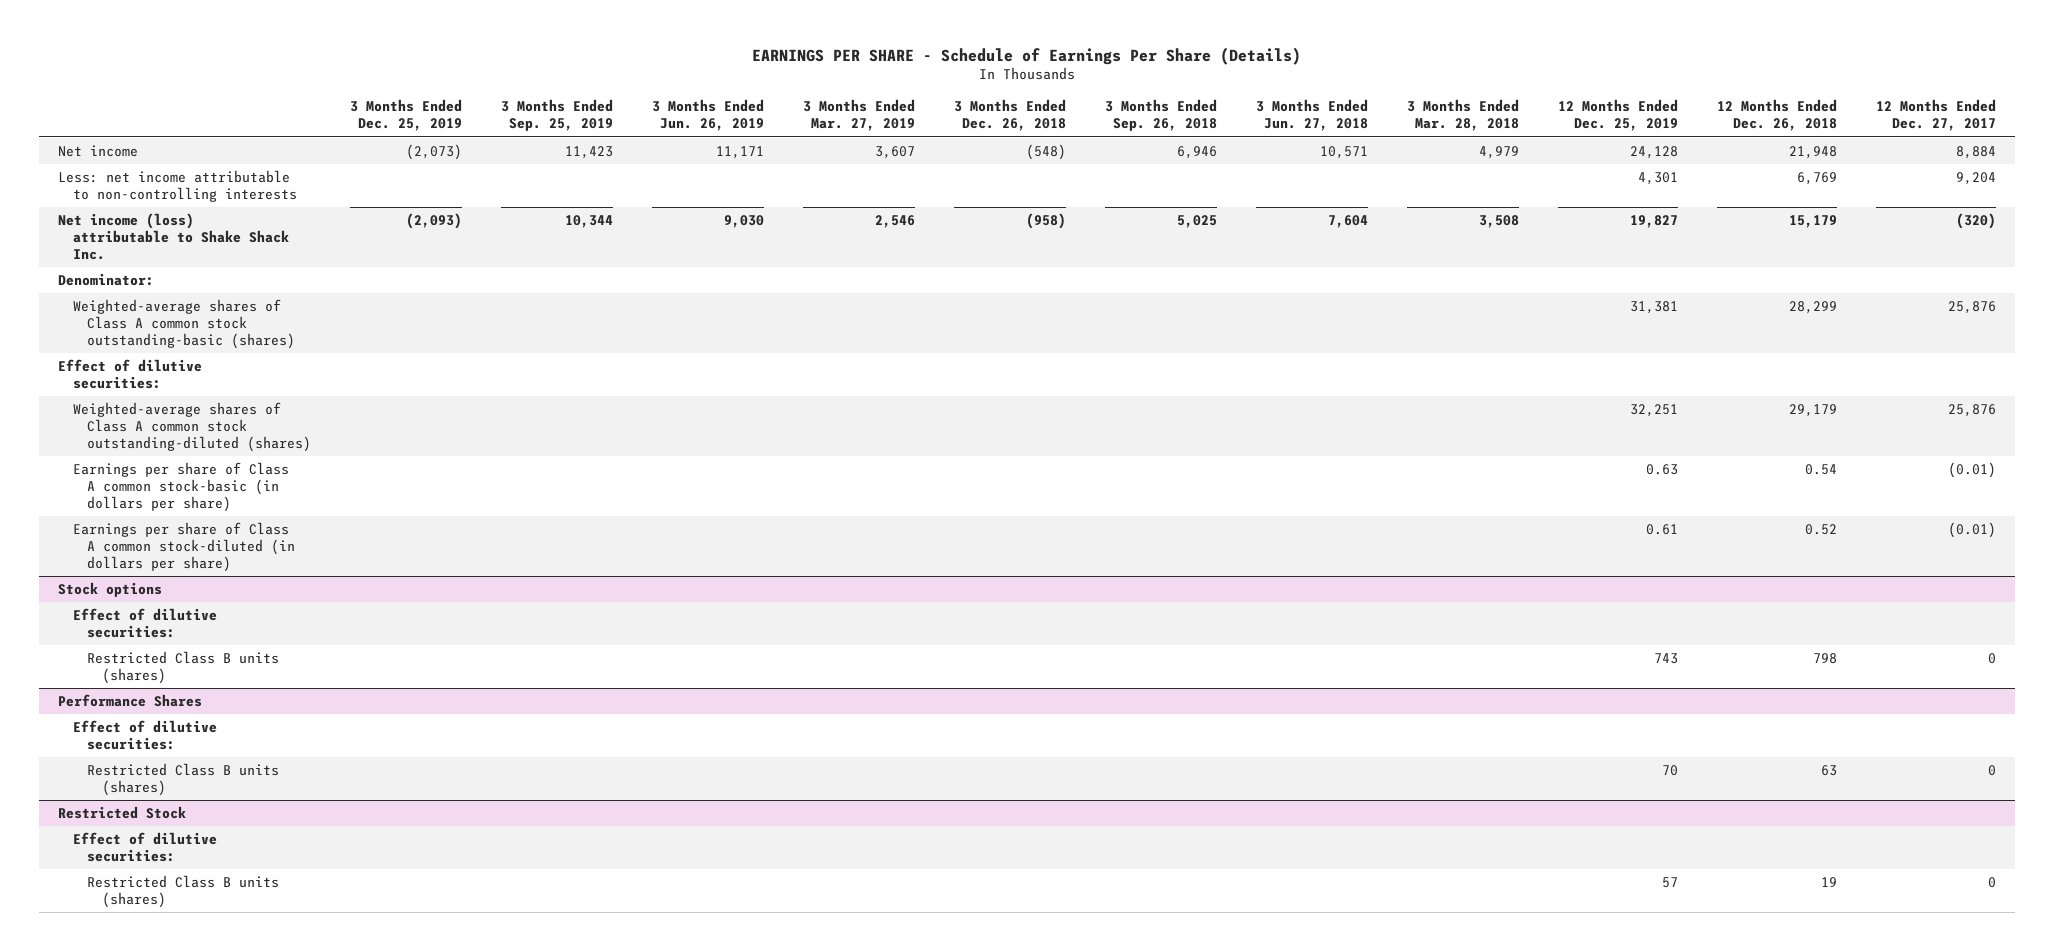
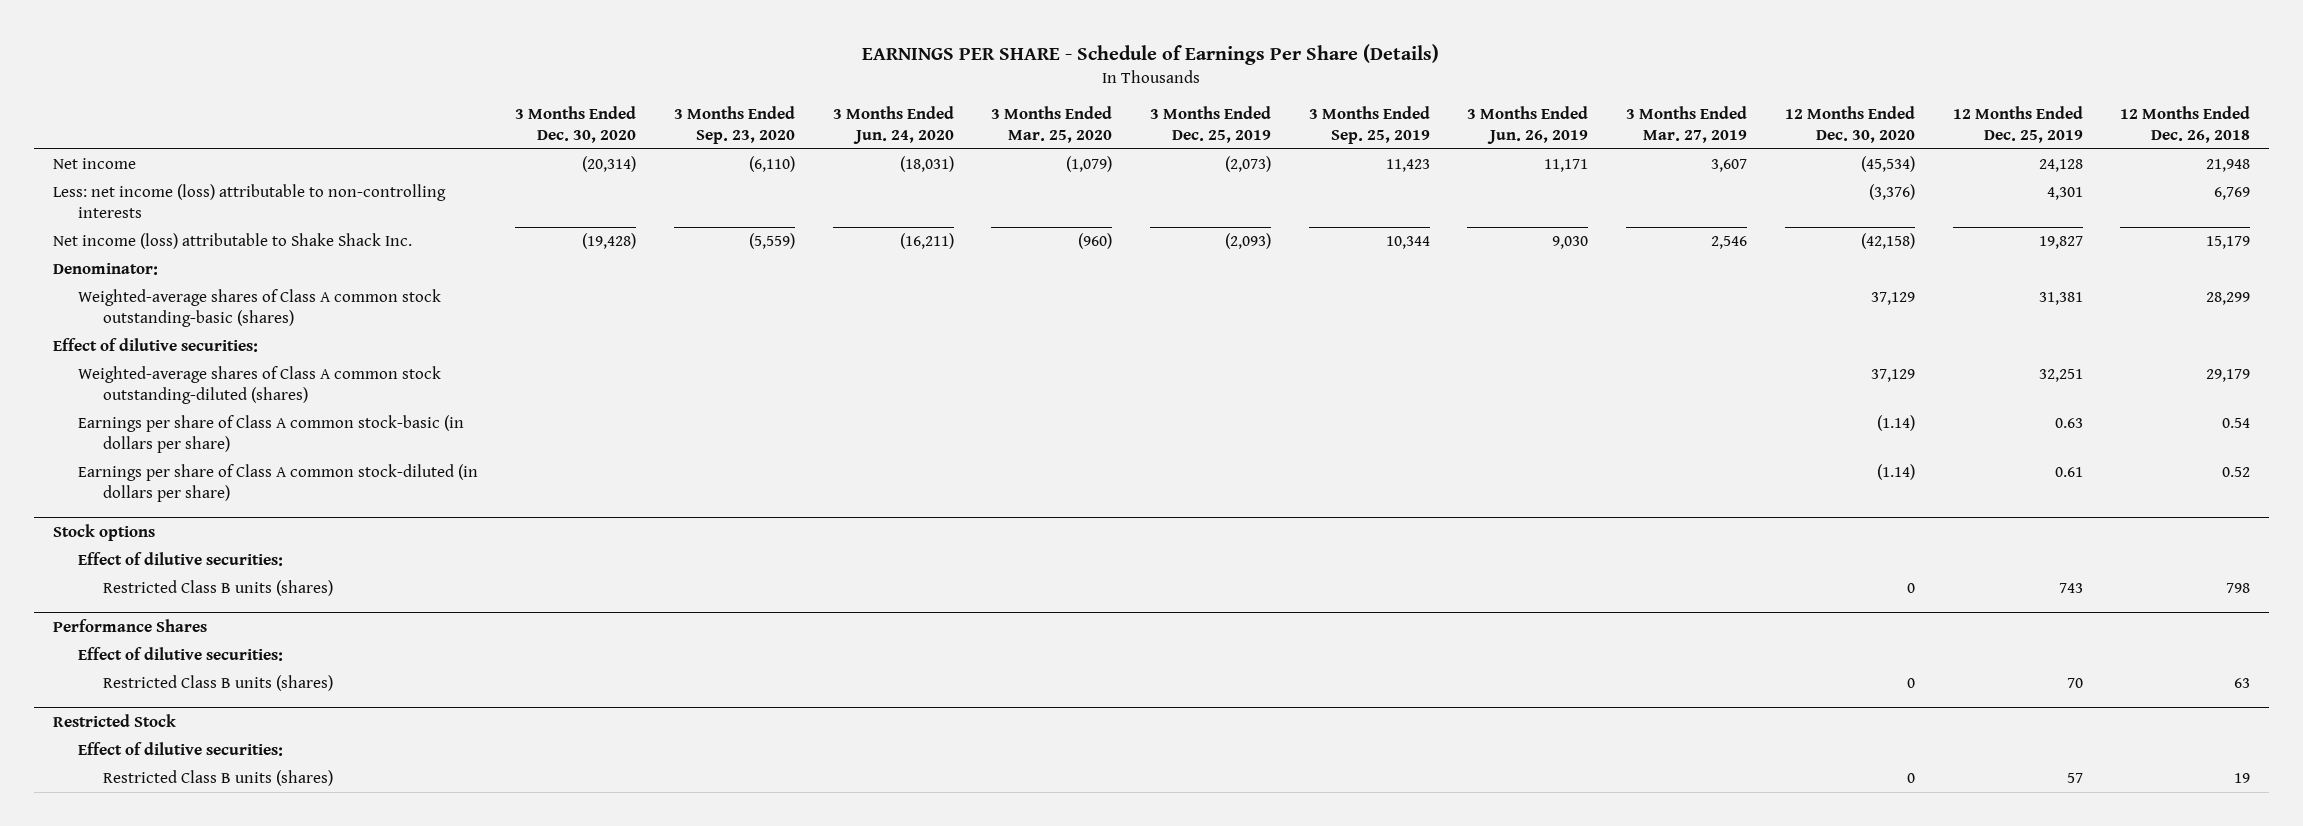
[954,99,1067,132] 3 Months Ended Dec. 26, 2018 -> none
[1104,99,1217,132] 3 Months Ended Sep. 26, 2018 -> none
[1255,99,1368,132] 3 Months Ended Jun. 27, 2018 -> none
[1406,99,1519,132] 3 Months Ended Mar. 28, 2018 -> none
[1875,99,1996,132] 12 Months Ended Dec. 27, 2017 -> none
none -> [515,105,637,144] 3 Months Ended Dec. 30, 2020
none -> [674,105,796,145] 3 Months Ended Sep. 23, 2020
none -> [832,105,954,145] 3 Months Ended Jun. 24, 2020
none -> [991,105,1113,144] 3 Months Ended Mar. 25, 2020
none -> [1784,105,1915,144] 12 Months Ended Dec. 30, 2020
[58,169,297,202] Less: net income attributable to non-controlling interests -> [52,184,446,219] Less: net income (loss) attributable to non-controlling interests

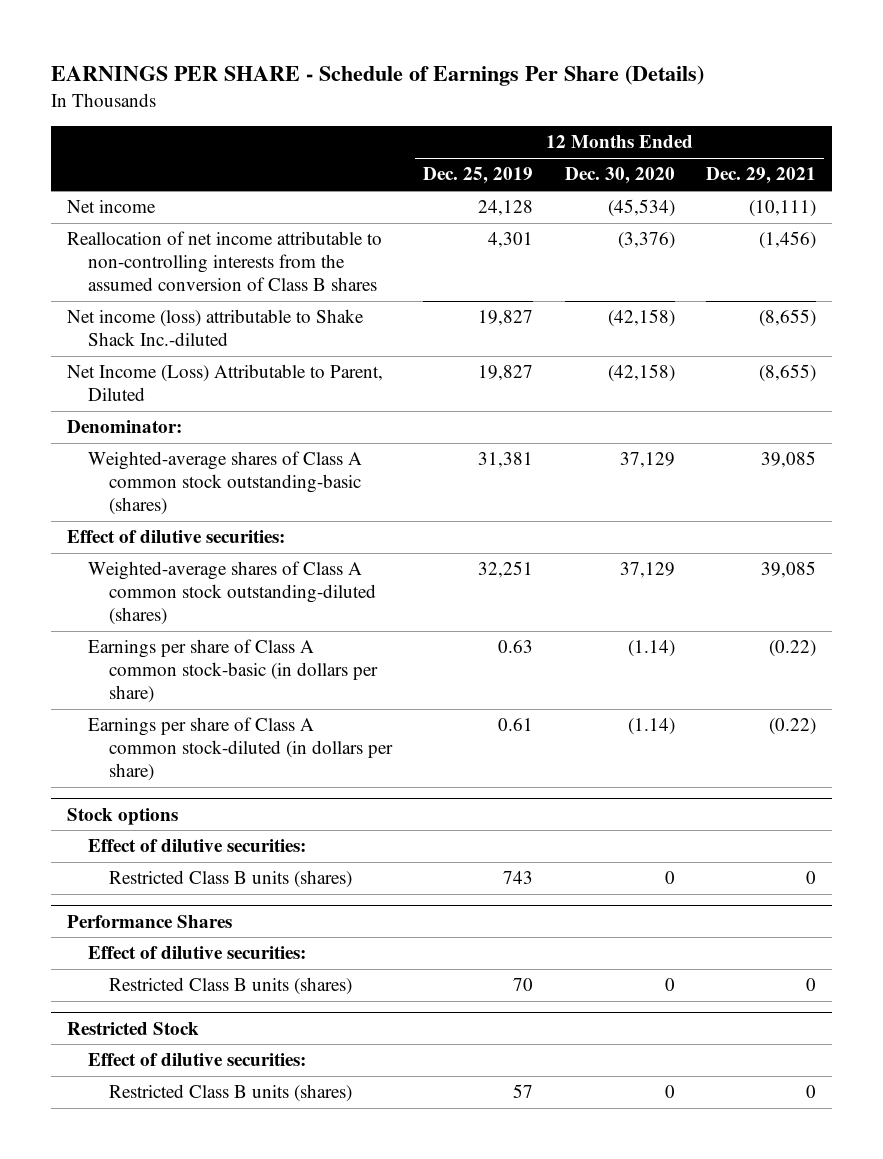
[515,105,637,144] 3 Months Ended Dec. 30, 2020 -> none
[674,105,796,145] 3 Months Ended Sep. 23, 2020 -> none
[832,105,954,145] 3 Months Ended Jun. 24, 2020 -> none
[991,105,1113,144] 3 Months Ended Mar. 25, 2020 -> none
[1150,105,1272,144] 3 Months Ended Dec. 25, 2019 -> none
[1308,105,1430,145] 3 Months Ended Sep. 25, 2019 -> none
[1467,105,1589,145] 3 Months Ended Jun. 26, 2019 -> none
[1626,105,1748,144] 3 Months Ended Mar. 27, 2019 -> none
[2120,105,2251,144] 12 Months Ended Dec. 26, 2018 -> none
none -> [706,167,817,185] Dec. 29, 2021
[52,184,446,219] Less: net income (loss) attributable to non-controlling interests -> [67,231,383,292] Reallocation of net income attributable to non-controlling interests from the assumed conversion of Class B shares
[52,233,412,250] Net income (loss) attributable to Shake Shack Inc. -> [67,309,365,347] Net income (loss) attributable to Shake Shack Inc.-diluted
none -> [67,364,384,402] Net Income (Loss) Attributable to Parent, Diluted

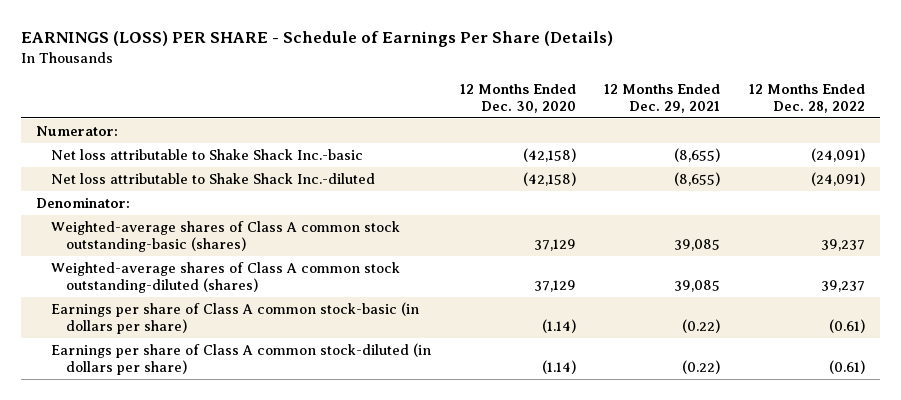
[51,65,705,87] EARNINGS PER SHARE - Schedule of Earnings Per Share (Details) -> [21,31,614,48] EARNINGS (LOSS) PER SHARE - Schedule of Earnings Per Share (Details)
[423,167,534,185] Dec. 25, 2019 -> none
none -> [749,83,866,113] 12 Months Ended Dec. 28, 2022
[67,200,157,214] Net income -> none
[67,231,383,292] Reallocation of net income attributable to non-controlling interests from the assumed conversion of Class B shares -> none
none -> [35,125,118,136] Numerator:
[67,309,365,347] Net income (loss) attributable to Shake Shack Inc.-diluted -> [50,148,363,160] Net loss attributable to Shake Shack Inc.-basic
[67,364,384,402] Net Income (Loss) Attributable to Parent, Diluted -> [50,172,375,184] Net loss attributable to Shake Shack Inc.-diluted
[67,530,286,544] Effect of dilutive securities: -> none
[67,807,179,825] Stock options -> none
[87,839,306,853] Effect of dilutive securities: -> none
[108,870,352,889] Restricted Class B units (shares) -> none
[67,914,233,928] Performance Shares -> none
[87,946,306,960] Effect of dilutive securities: -> none
[108,977,352,996] Restricted Class B units (shares) -> none
[67,1021,200,1035] Restricted Stock -> none
[87,1053,306,1067] Effect of dilutive securities: -> none
[108,1084,352,1103] Restricted Class B units (shares) -> none

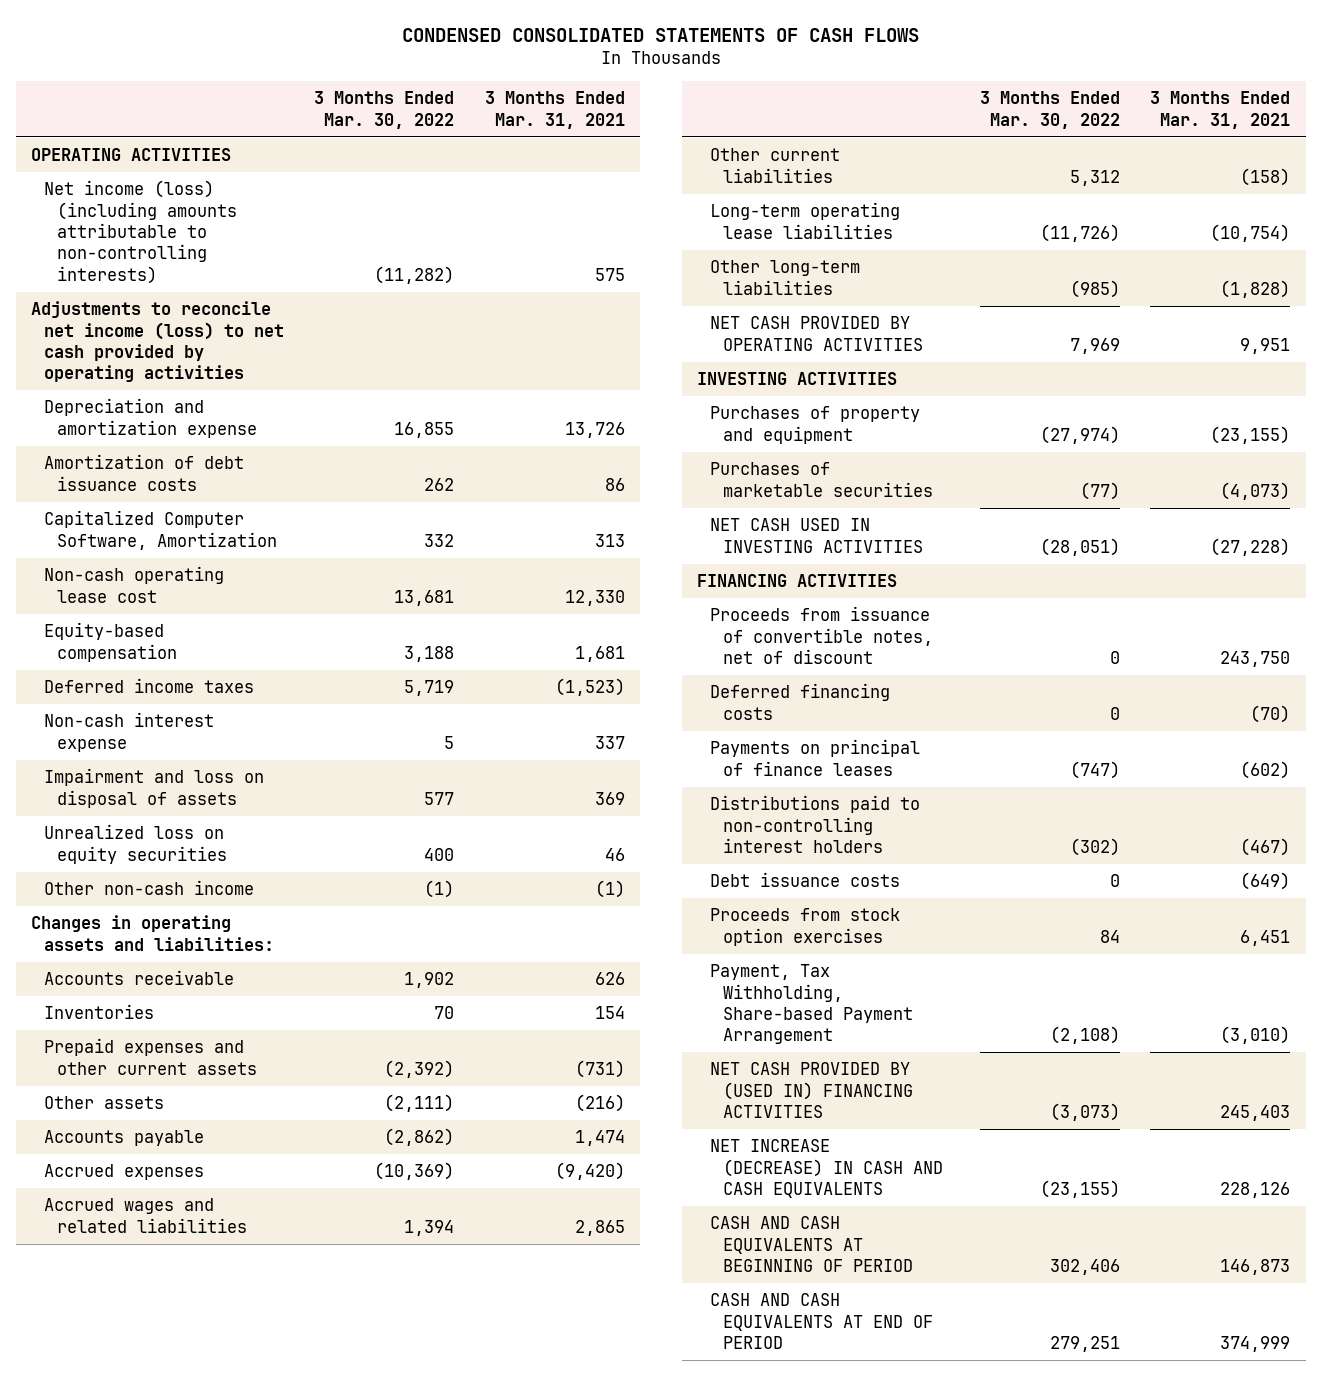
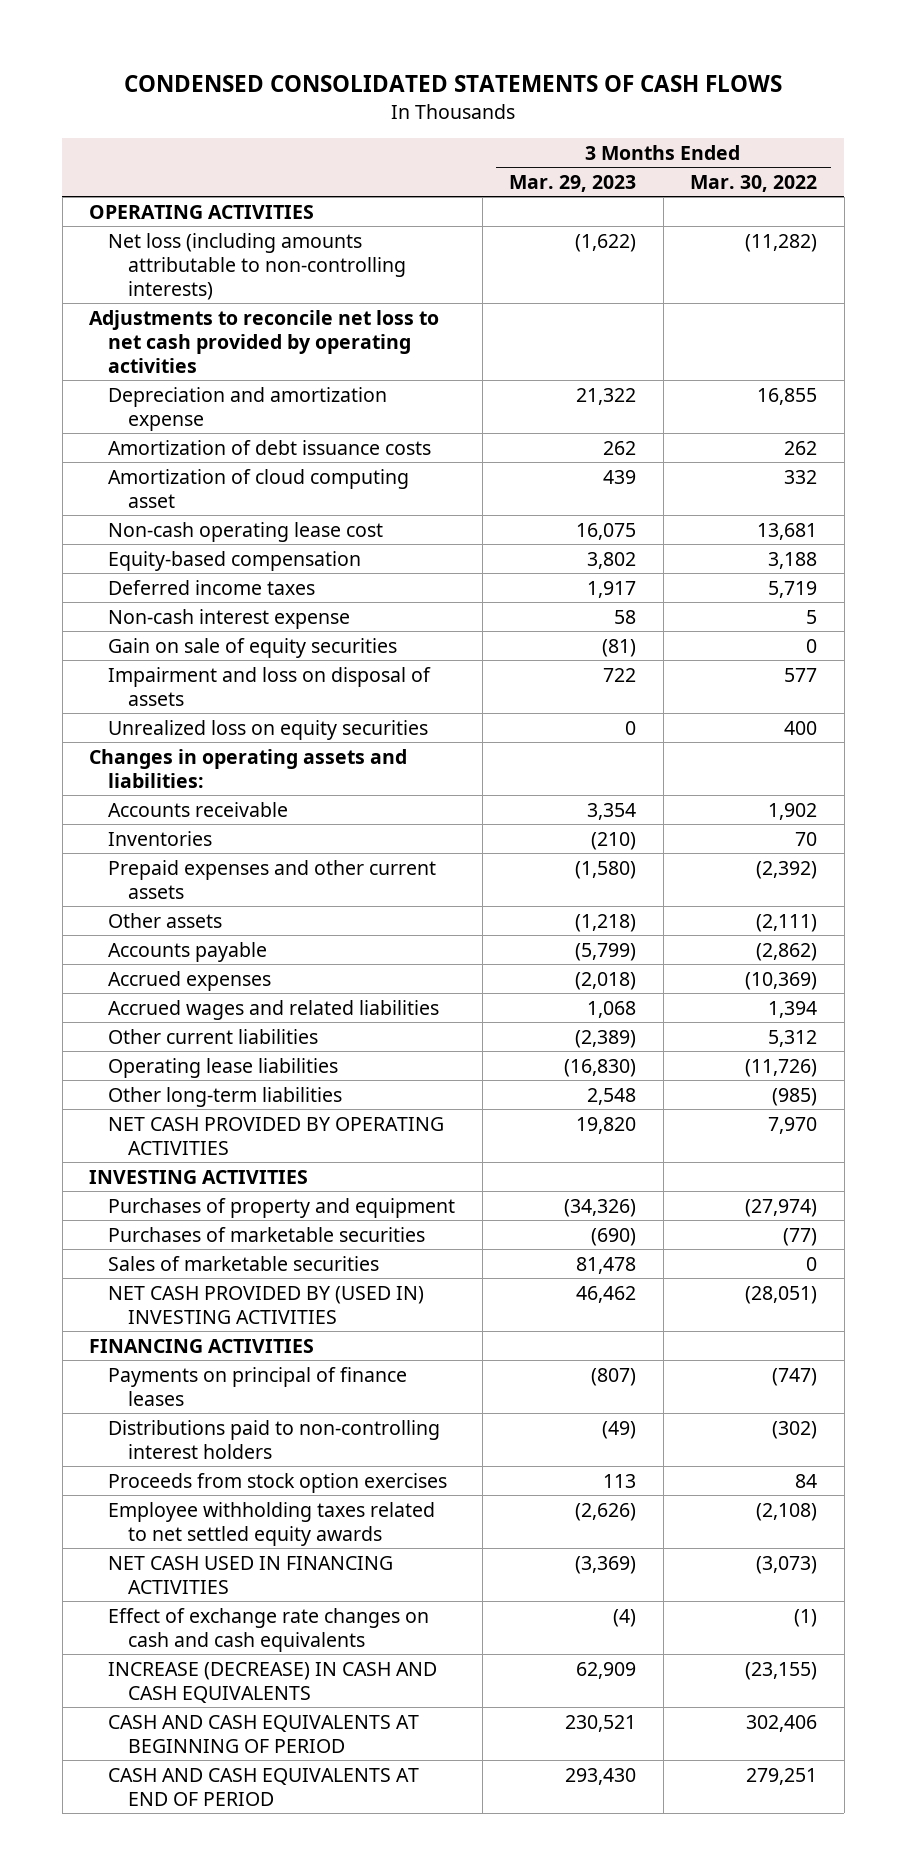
[484,91,625,129] 3 Months Ended Mar. 31, 2021 -> none
none -> [509,174,637,192] Mar. 29, 2023
[44,180,238,284] Net income (loss) (including amounts attributable to non-controlling interests) -> [108,232,406,300] Net loss (including amounts attributable to non-controlling interests)
[30,301,285,383] Adjustments to reconcile net income (loss) to net cash provided by operating activities -> [89,309,440,373] Adjustments to reconcile net loss to net cash provided by operating activities
[44,510,278,550] Capitalized Computer Software, Amortization -> [108,468,410,508] Amortization of cloud computing asset
none -> [108,637,398,658] Gain on sale of equity securities
[44,880,255,896] Other non-cash income -> none
[709,202,900,239] Long-term operating lease liabilities -> [108,1057,339,1078] Operating lease liabilities
[1070,337,1121,354] 7,969 -> [768,1116,818,1134] 7,970
none -> [108,1255,380,1271] Sales of marketable securities
[709,518,924,553] NET CASH USED IN INVESTING ACTIVITIES -> [108,1285,425,1324] NET CASH PROVIDED BY (USED IN) INVESTING ACTIVITIES
[709,606,934,664] Proceeds from issuance of convertible notes, net of discount -> none
[709,683,890,720] Deferred financing costs -> none
[709,872,900,888] Debt issuance costs -> none
[709,964,914,1045] Payment, Tax Withholding, Share-based Payment Arrangement -> [108,1501,436,1546] Employee withholding taxes related to net settled equity awards
[709,1062,914,1118] NET CASH PROVIDED BY (USED IN) FINANCING ACTIVITIES -> [108,1555,394,1594] NET CASH USED IN FINANCING ACTIVITIES
none -> [108,1607,430,1652] Effect of exchange rate changes on cash and cash equivalents
[709,1139,944,1198] NET INCREASE (DECREASE) IN CASH AND CASH EQUIVALENTS -> [108,1661,438,1703] INCREASE (DECREASE) IN CASH AND CASH EQUIVALENTS

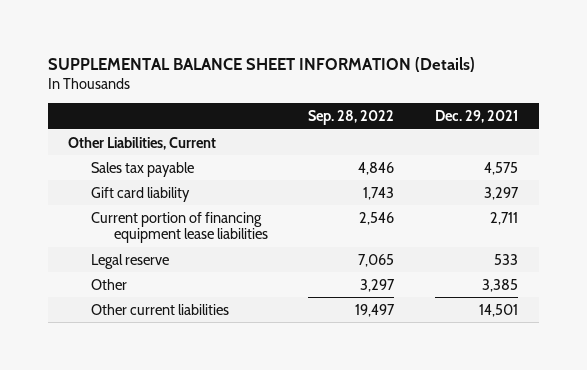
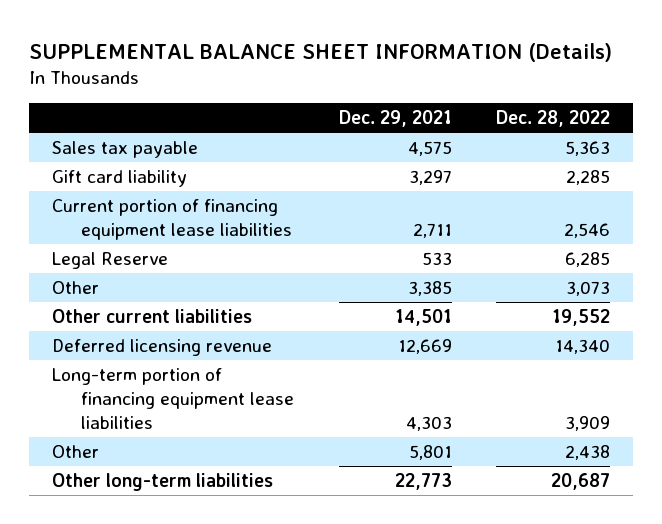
[308,110,395,126] Sep. 28, 2022 -> none
none -> [496,109,611,127] Dec. 28, 2022
[68,136,217,150] Other Liabilities, Current -> none
[90,253,169,269] Legal reserve -> [51,252,168,270] Legal Reserve
none -> [51,339,272,357] Deferred licensing revenue
none -> [51,368,294,429] Long-term portion of financing equipment lease liabilities
none -> [51,445,99,459] Other
none -> [51,473,273,492] Other long-term liabilities

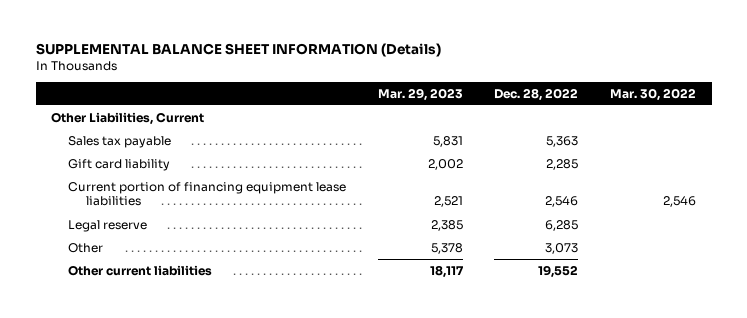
[338,109,452,127] Dec. 29, 2021 -> none
none -> [377,87,463,101] Mar. 29, 2023
none -> [610,87,697,101] Mar. 30, 2022
none -> [51,111,205,125] Other Liabilities, Current
[51,252,168,270] Legal Reserve -> [68,219,148,232] Legal reserve
[51,339,272,357] Deferred licensing revenue -> none
[51,368,294,429] Long-term portion of financing equipment lease liabilities -> none
[51,445,99,459] Other -> none
[51,473,273,492] Other long-term liabilities -> none

